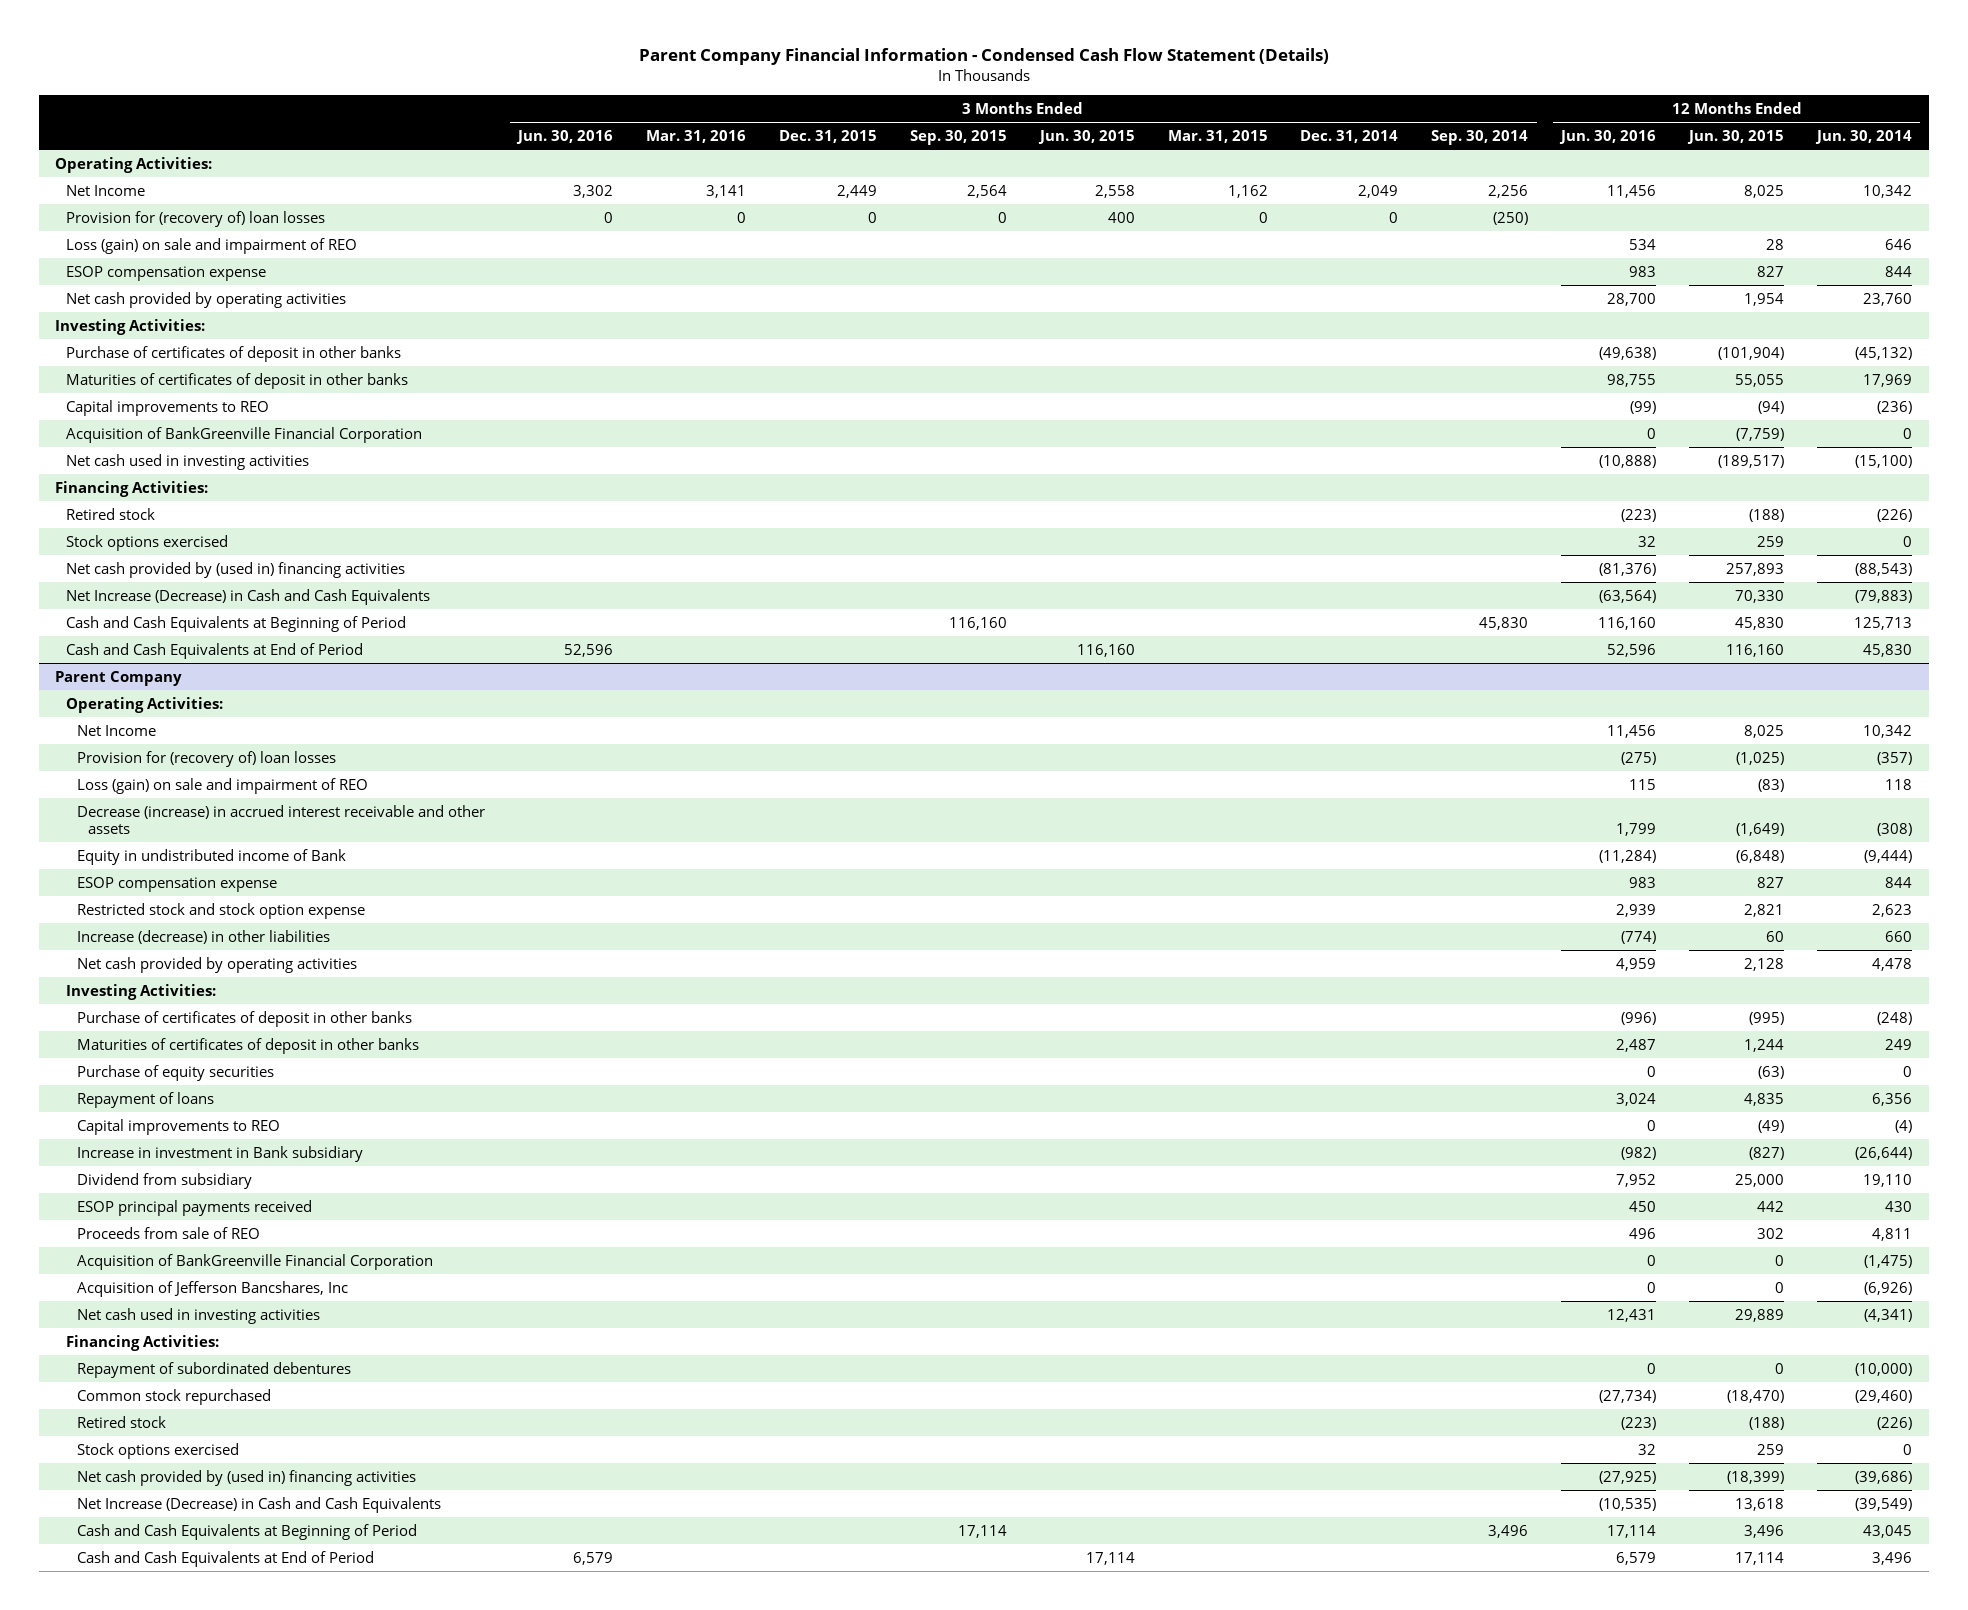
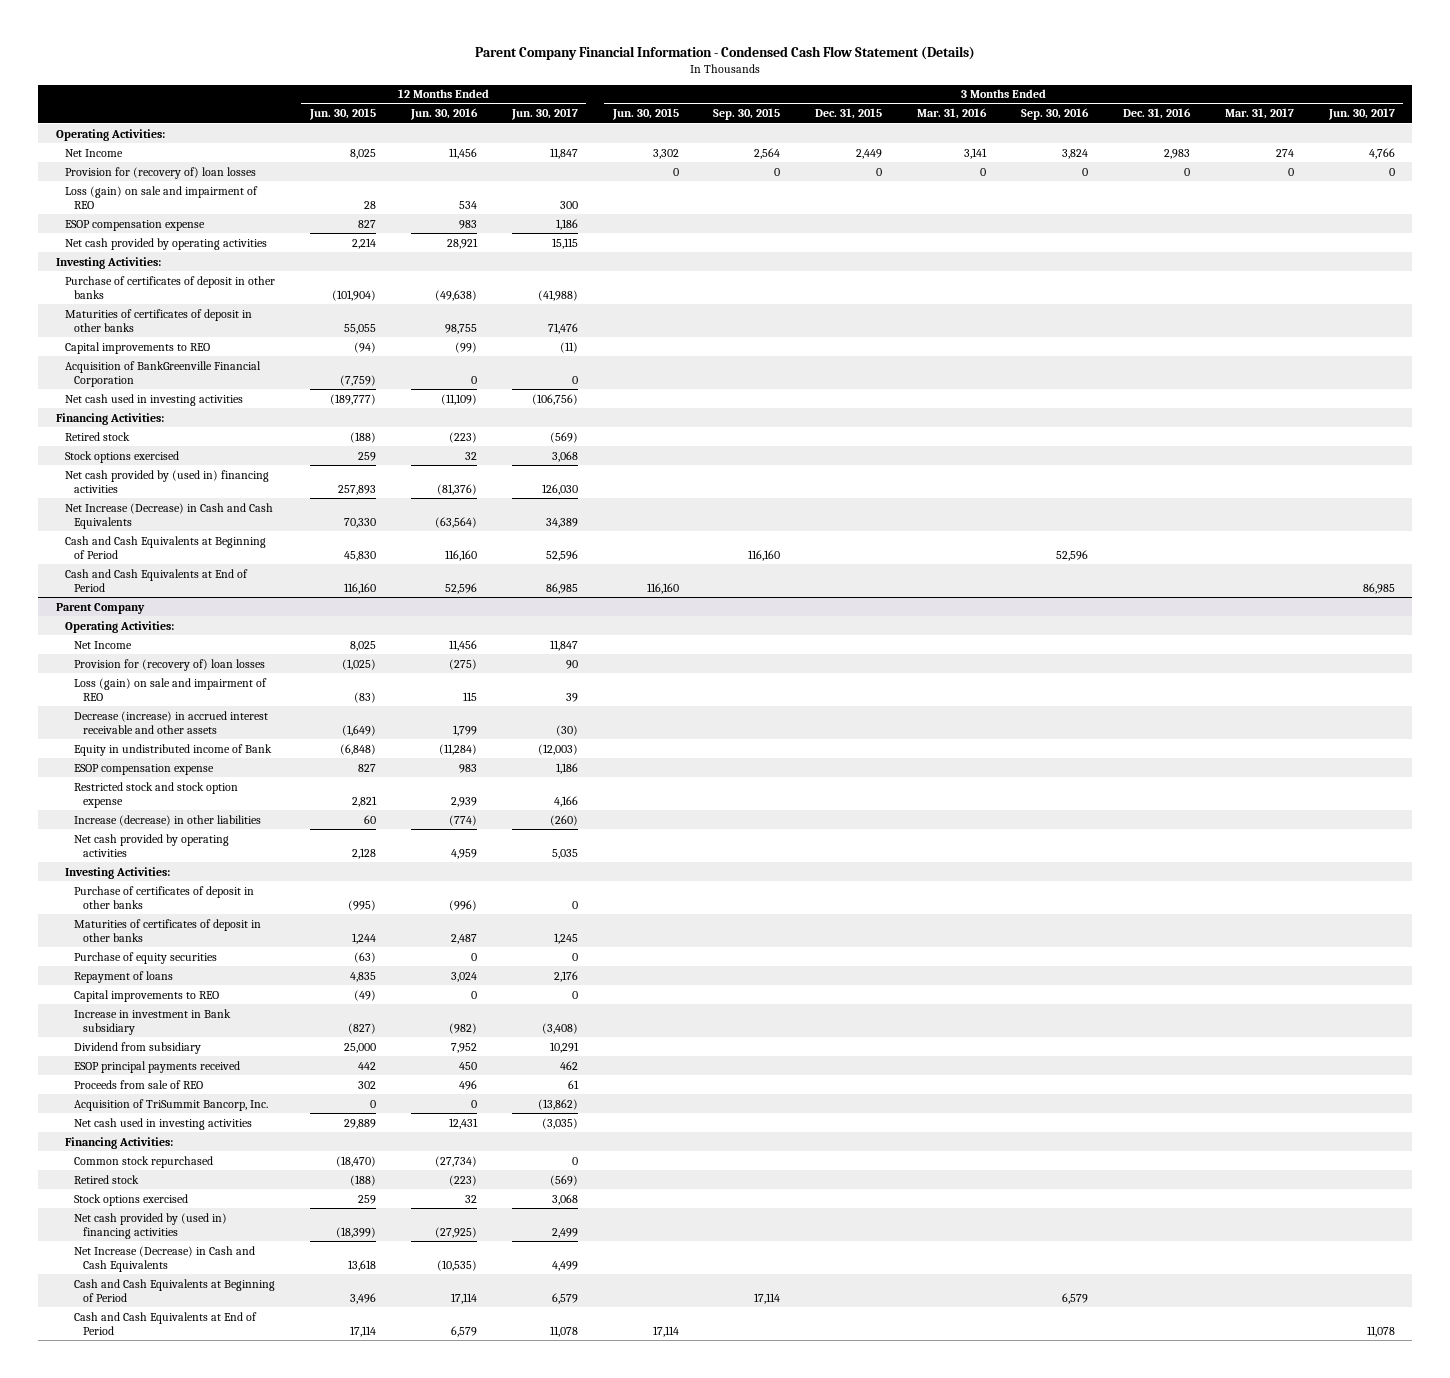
[515,129,613,144] Jun. 30, 2016 -> none
[1167,129,1268,143] Mar. 31, 2015 -> none
[1300,129,1399,143] Dec. 31, 2014 -> none
[1431,129,1529,145] Sep. 30, 2014 -> none
[1815,129,1913,144] Jun. 30, 2014 -> none
none -> [510,108,578,121] Jun. 30, 2017
none -> [1020,108,1089,121] Sep. 30, 2016
none -> [1122,108,1191,120] Dec. 31, 2016
none -> [1224,108,1294,120] Mar. 31, 2017
none -> [1327,108,1395,121] Jun. 30, 2017
[1094,184,1135,198] 2,558 -> [652,148,679,159] 3,302
[1107,211,1135,223] 400 -> [672,167,679,176] 0
[1607,292,1657,306] 28,700 -> [446,237,478,249] 28,921
[1744,292,1785,306] 1,954 -> [351,237,376,249] 2,214
[1599,454,1657,468] (10,888) -> [440,393,477,405] (11,109)
[1718,454,1785,468] (189,517) -> [329,393,376,405] (189,777)
[76,1253,433,1270] Acquisition of BankGreenville Financial Corporation -> none
[76,1280,348,1297] Acquisition of Jefferson Bancshares, Inc -> [74,1098,269,1111] Acquisition of TriSummit Bancorp, Inc.
[76,1361,351,1378] Repayment of subordinated debentures -> none

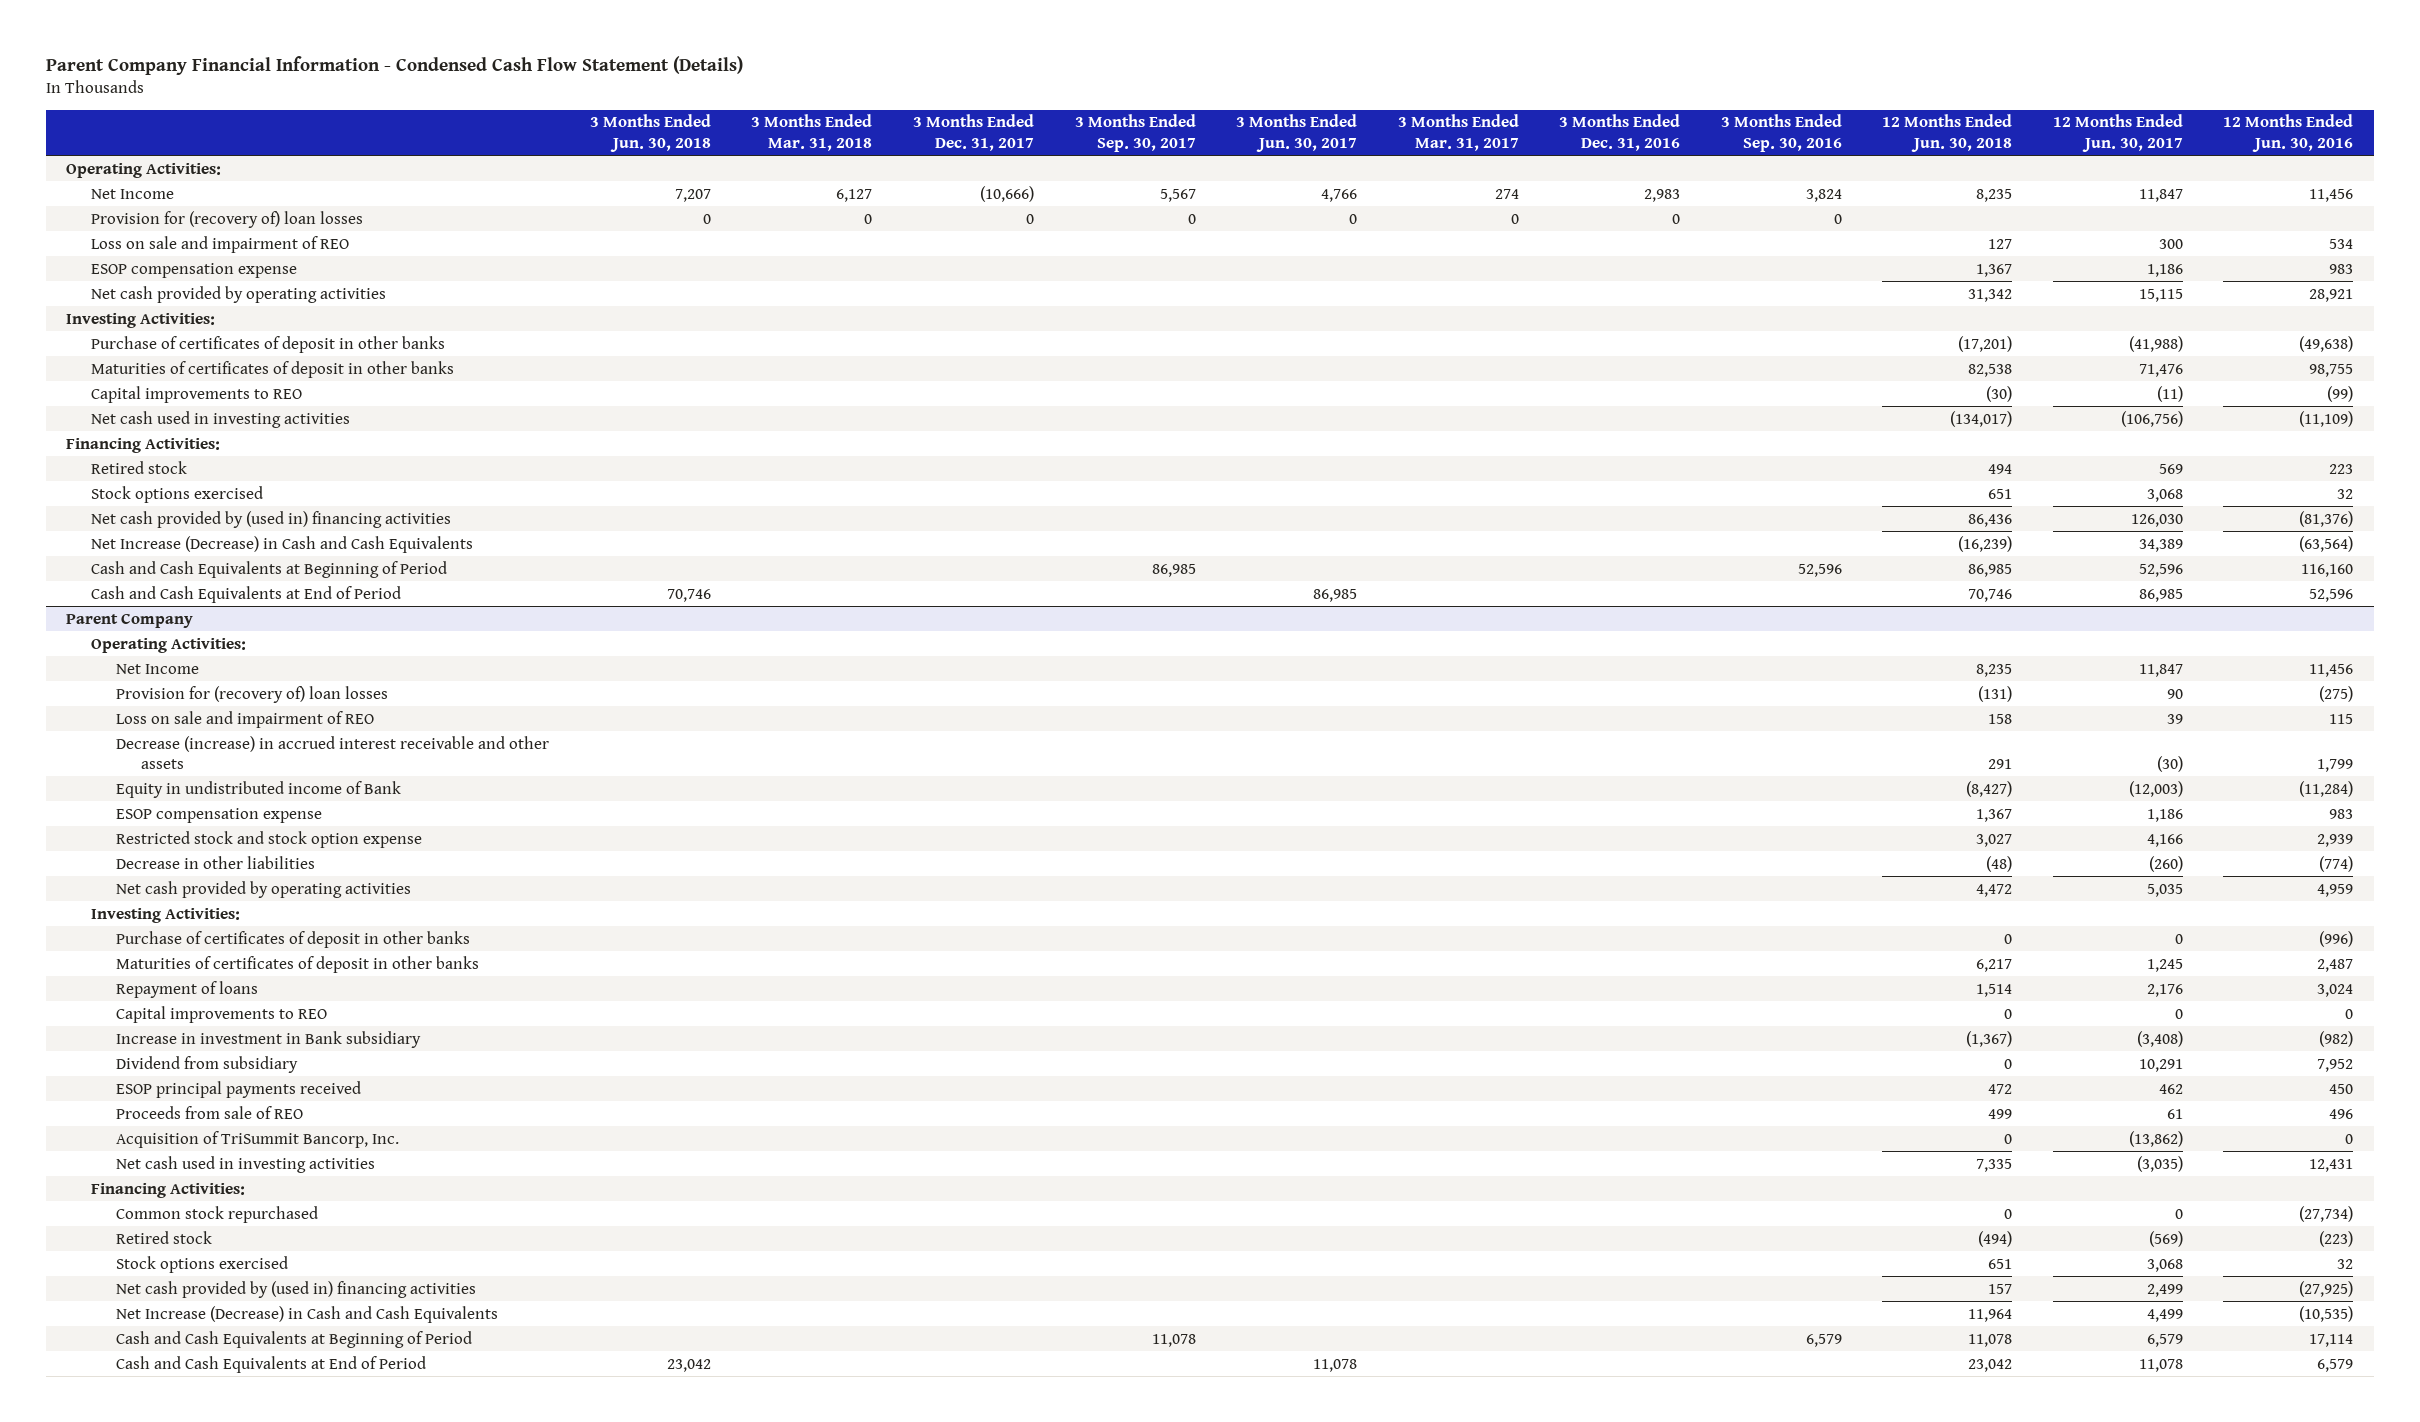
[308,108,376,121] Jun. 30, 2015 -> none
[611,108,679,121] Jun. 30, 2015 -> none
[713,108,781,121] Sep. 30, 2015 -> none
[815,108,883,120] Dec. 31, 2015 -> none
[917,108,988,120] Mar. 31, 2016 -> none
none -> [589,114,711,152] 3 Months Ended Jun. 30, 2018
none -> [751,114,873,151] 3 Months Ended Mar. 31, 2018
none -> [912,114,1034,151] 3 Months Ended Dec. 31, 2017
none -> [1074,114,1196,152] 3 Months Ended Sep. 30, 2017
none -> [1882,114,2013,152] 12 Months Ended Jun. 30, 2018
[64,185,258,209] Loss (gain) on sale and impairment of REO -> [91,235,350,253] Loss on sale and impairment of REO
[64,360,261,387] Acquisition of BankGreenville Financial Corporation -> none
[448,431,477,443] (223) -> [2329,463,2354,474] 223
[549,431,578,443] (569) -> [2158,463,2183,474] 569
[74,677,268,701] Loss (gain) on sale and impairment of REO -> [116,710,375,728] Loss on sale and impairment of REO
[74,814,262,826] Increase (decrease) in other liabilities -> [116,855,316,869] Decrease in other liabilities
[74,951,218,964] Purchase of equity securities -> none

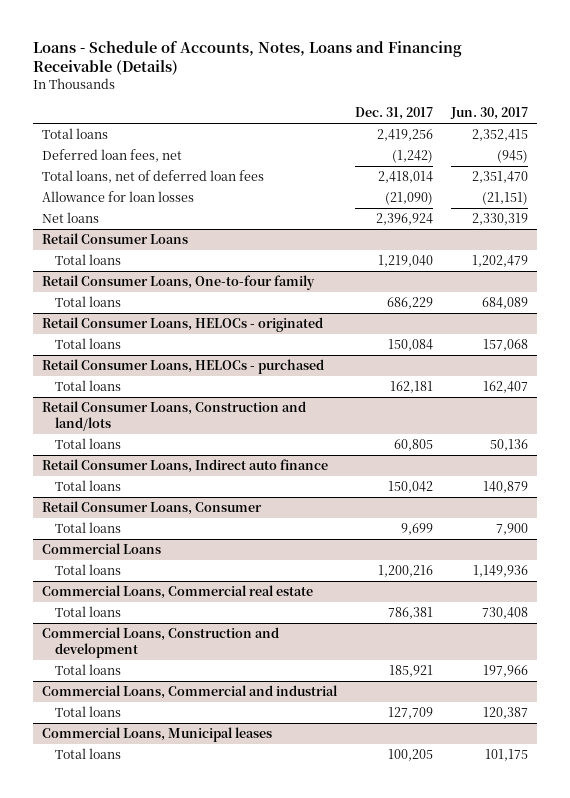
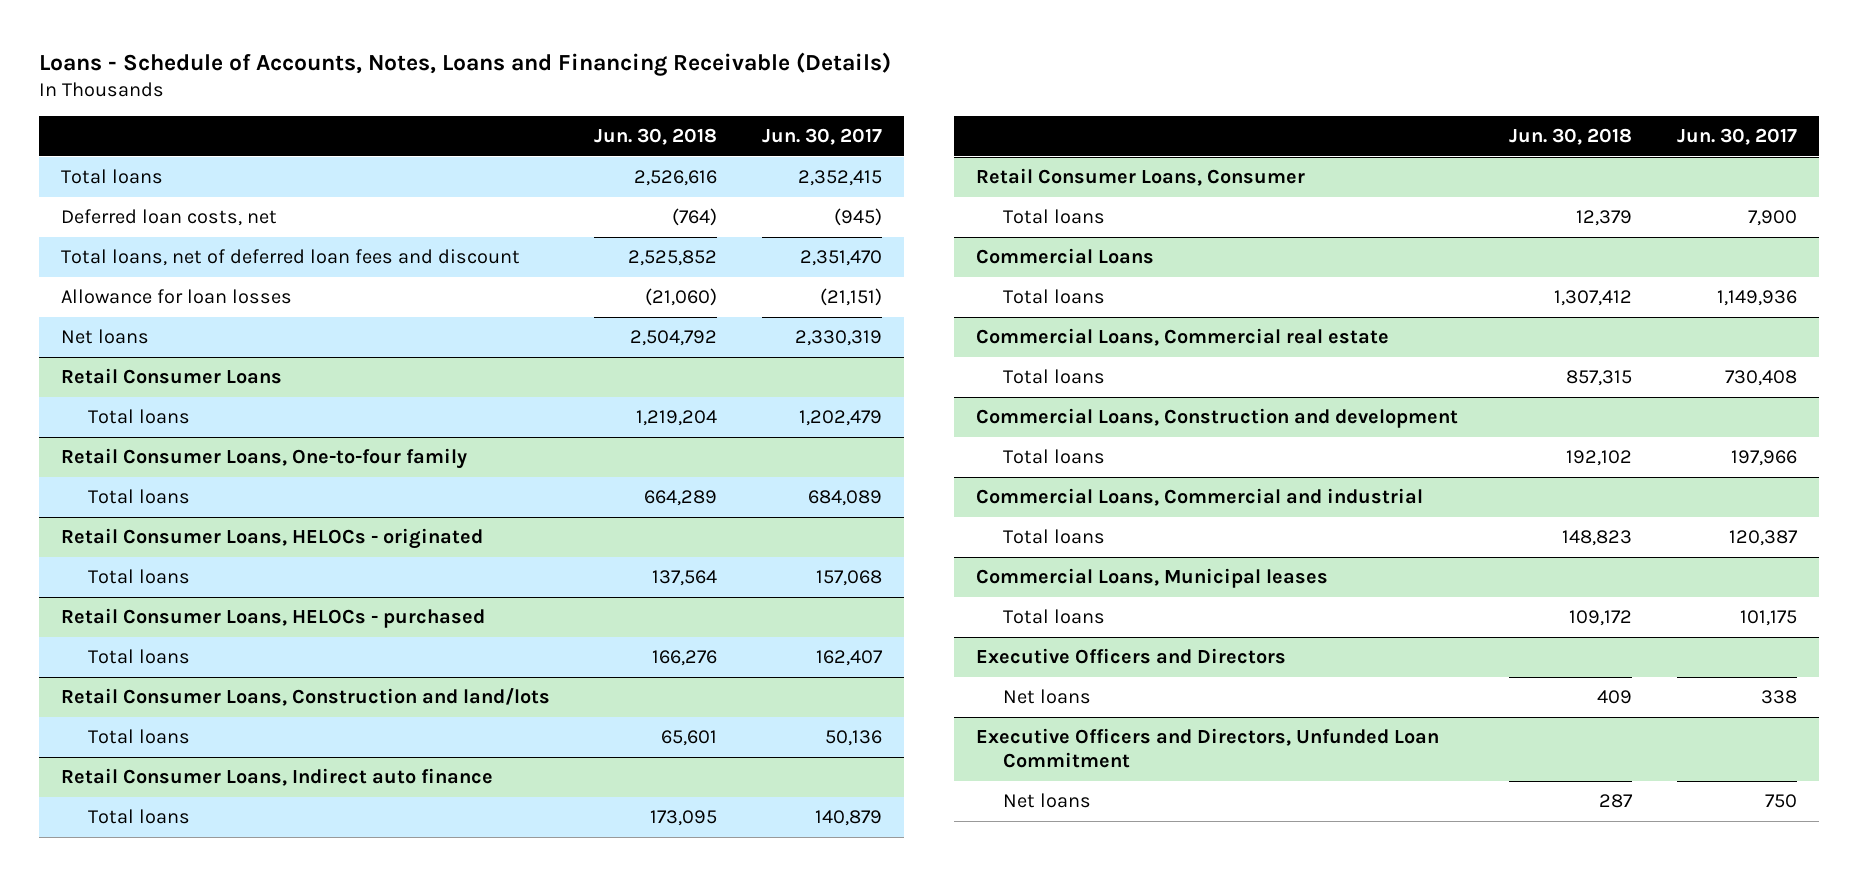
[354,107,433,121] Dec. 31, 2017 -> none
none -> [594,128,718,146] Jun. 30, 2018
[42,149,183,163] Deferred loan fees, net -> [60,209,277,227] Deferred loan costs, net
[42,170,265,184] Total loans, net of deferred loan fees -> [60,249,520,267] Total loans, net of deferred loan fees and discount
none -> [975,648,1286,665] Executive Officers and Directors
none -> [1002,689,1091,705] Net loans
none -> [975,728,1439,769] Executive Officers and Directors, Unfunded Loan Commitment
none -> [1002,793,1091,809] Net loans

